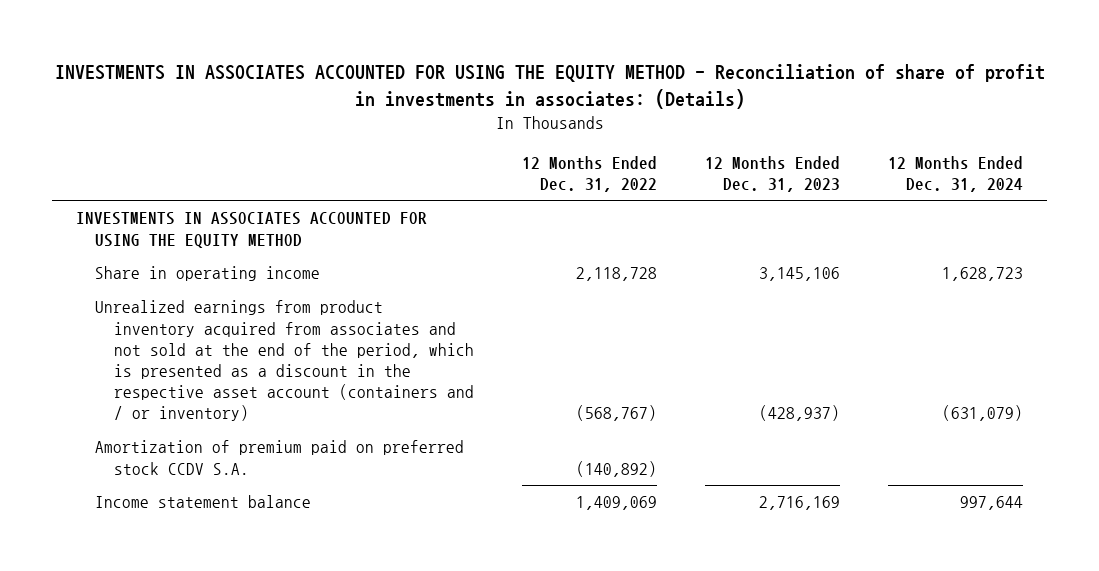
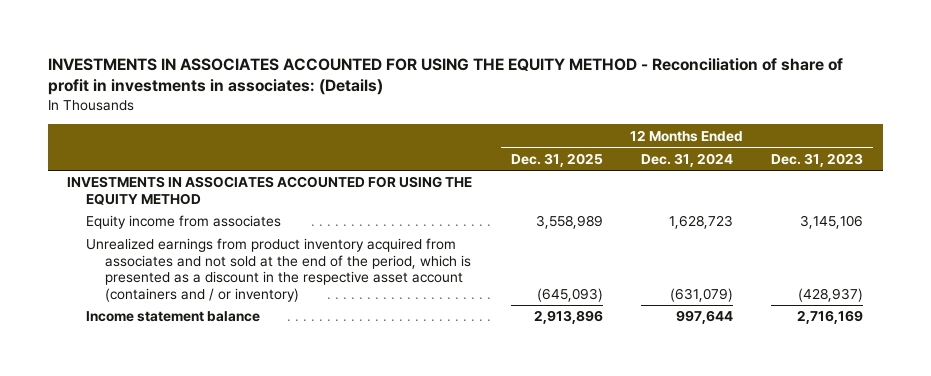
[522,155,658,192] 12 Months Ended Dec. 31, 2022 -> none
none -> [510,152,603,167] Dec. 31, 2025
[94,266,320,282] Share in operating income -> [85,215,281,230] Equity income from associates
[94,440,464,475] Amortization of premium paid on preferred stock CCDV S.A. -> none

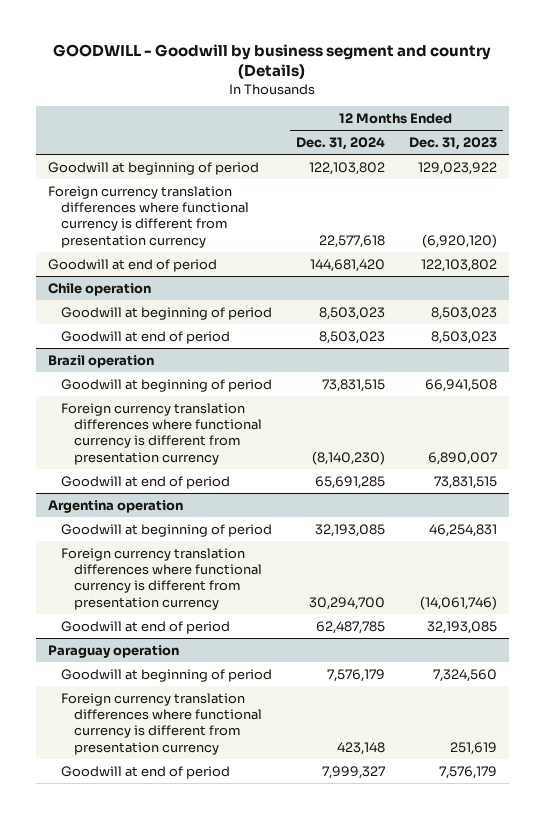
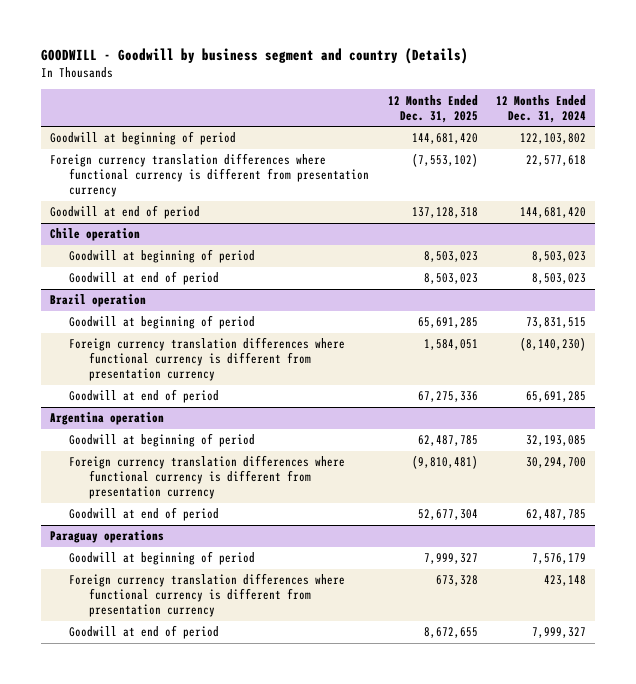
[408,137,497,151] Dec. 31, 2023 -> none
none -> [387,94,478,123] 12 Months Ended Dec. 31, 2025
[47,644,179,658] Paraguay operation -> [49,530,164,544] Paraguay operations

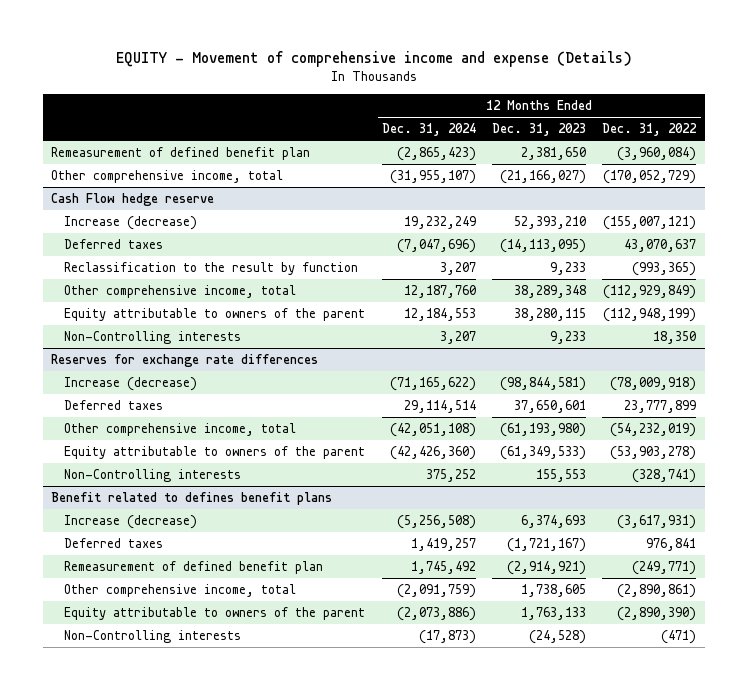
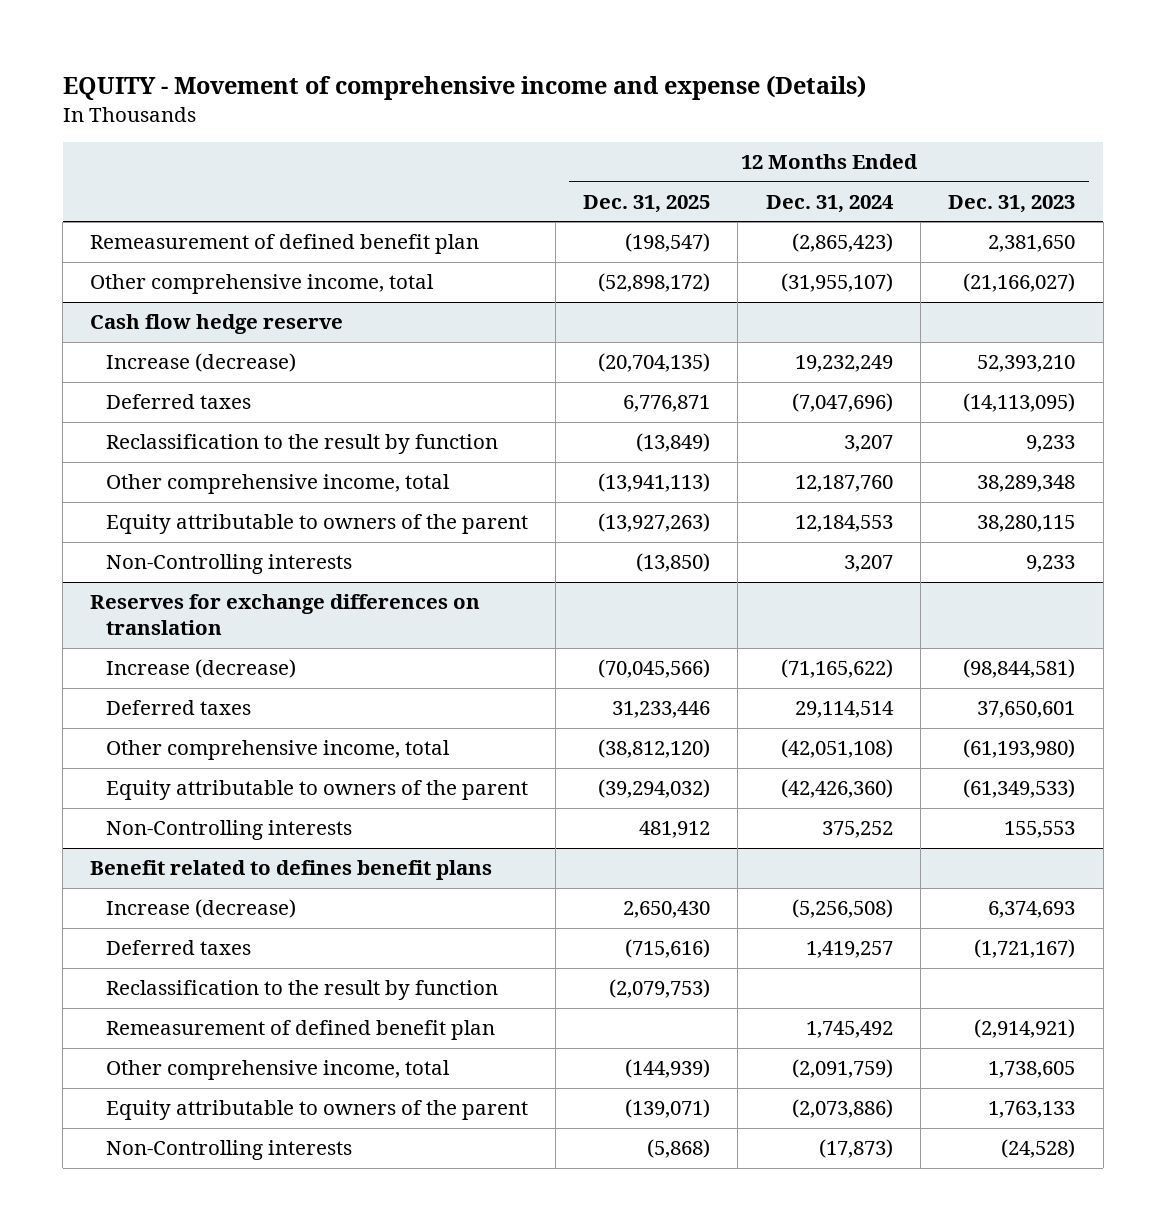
[602,123,698,137] Dec. 31, 2022 -> none
none -> [583,194,711,213] Dec. 31, 2025
[51,193,215,207] Cash Flow hedge reserve -> [90,314,344,335] Cash flow hedge reserve
[51,354,319,368] Reserves for exchange rate differences -> [90,594,481,636] Reserves for exchange differences on translation
none -> [105,980,498,1001] Reclassification to the result by function

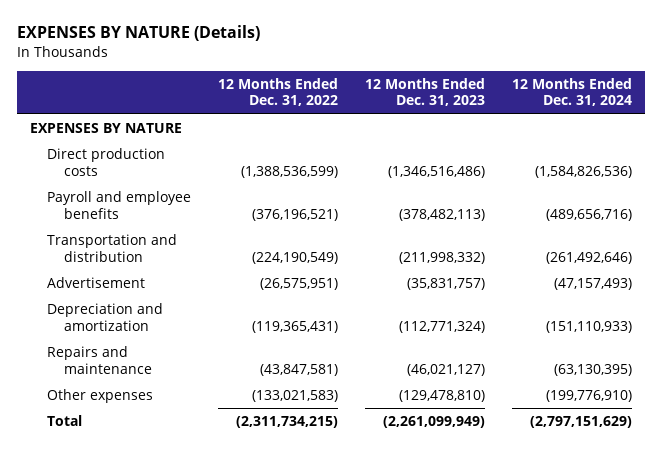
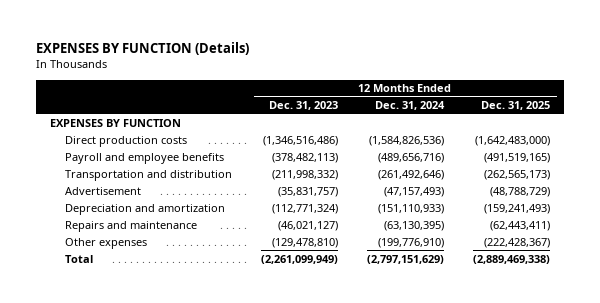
[16,25,260,42] EXPENSES BY NATURE (Details) -> [35,42,249,56] EXPENSES BY FUNCTION (Details)
[218,77,339,107] 12 Months Ended Dec. 31, 2022 -> none
none -> [480,101,550,111] Dec. 31, 2025
[30,122,183,133] EXPENSES BY NATURE -> [50,118,182,127] EXPENSES BY FUNCTION

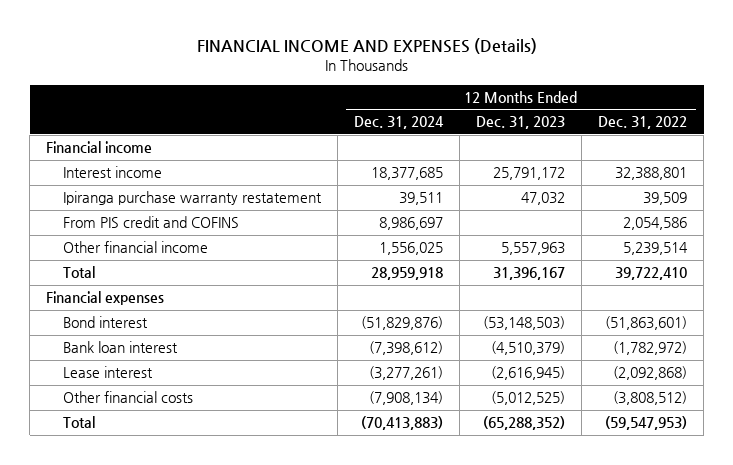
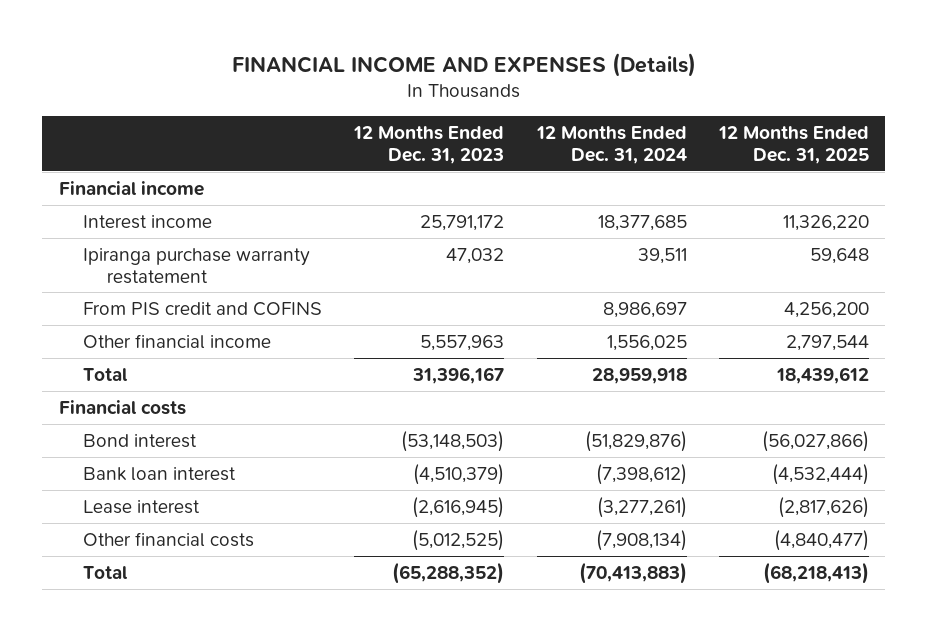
[598,116,688,130] Dec. 31, 2022 -> none
none -> [718,125,870,164] 12 Months Ended Dec. 31, 2025
[46,291,165,306] Financial expenses -> [58,399,186,415] Financial costs

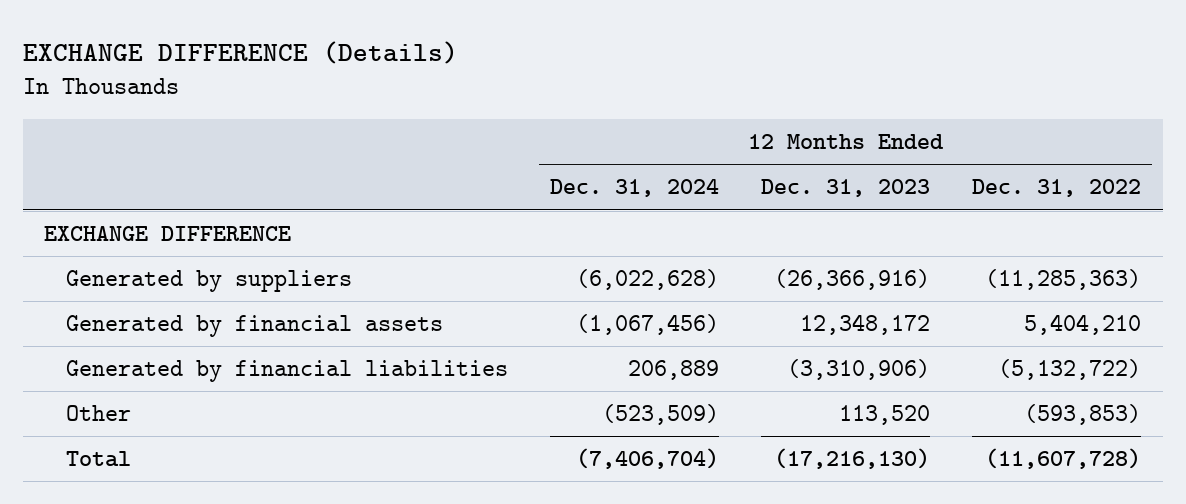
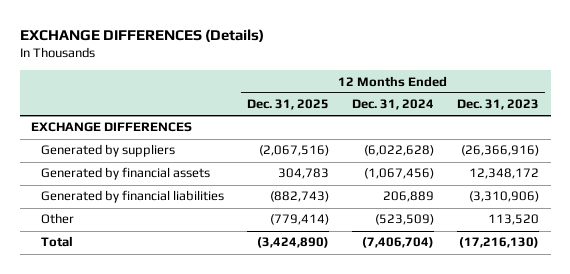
[22,41,458,65] EXCHANGE DIFFERENCE (Details) -> [19,28,264,42] EXCHANGE DIFFERENCES (Details)
[972,179,1142,198] Dec. 31, 2022 -> none
none -> [247,99,330,111] Dec. 31, 2025
[44,226,292,242] EXCHANGE DIFFERENCE -> [31,122,193,133] EXCHANGE DIFFERENCES

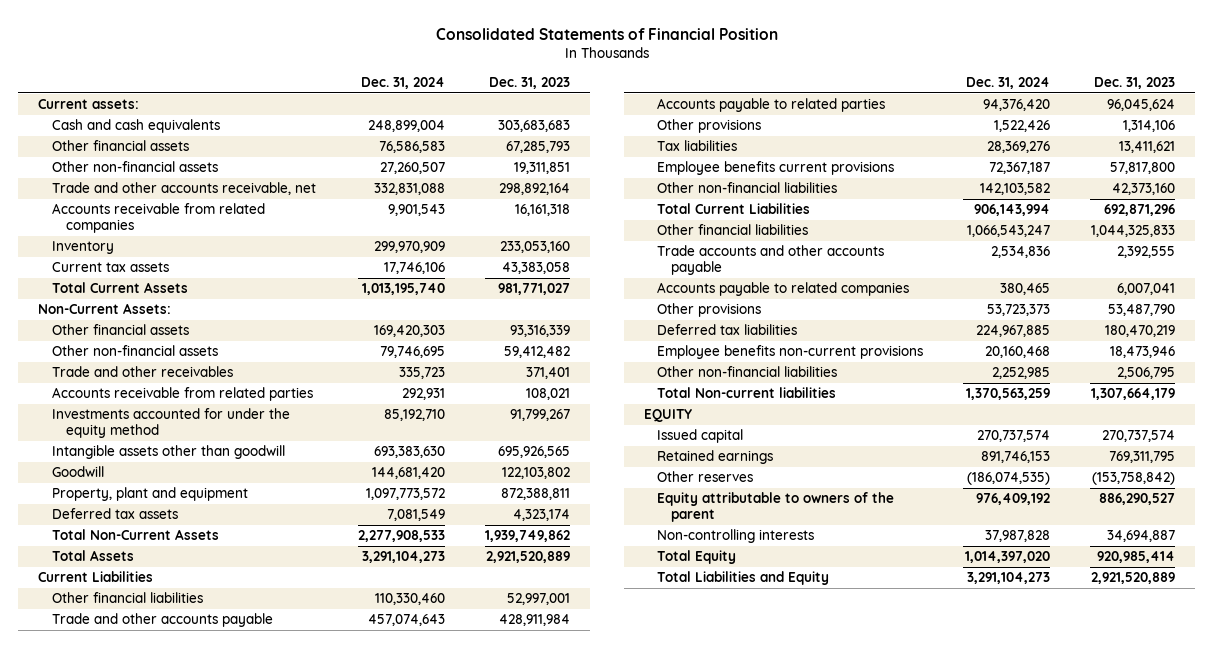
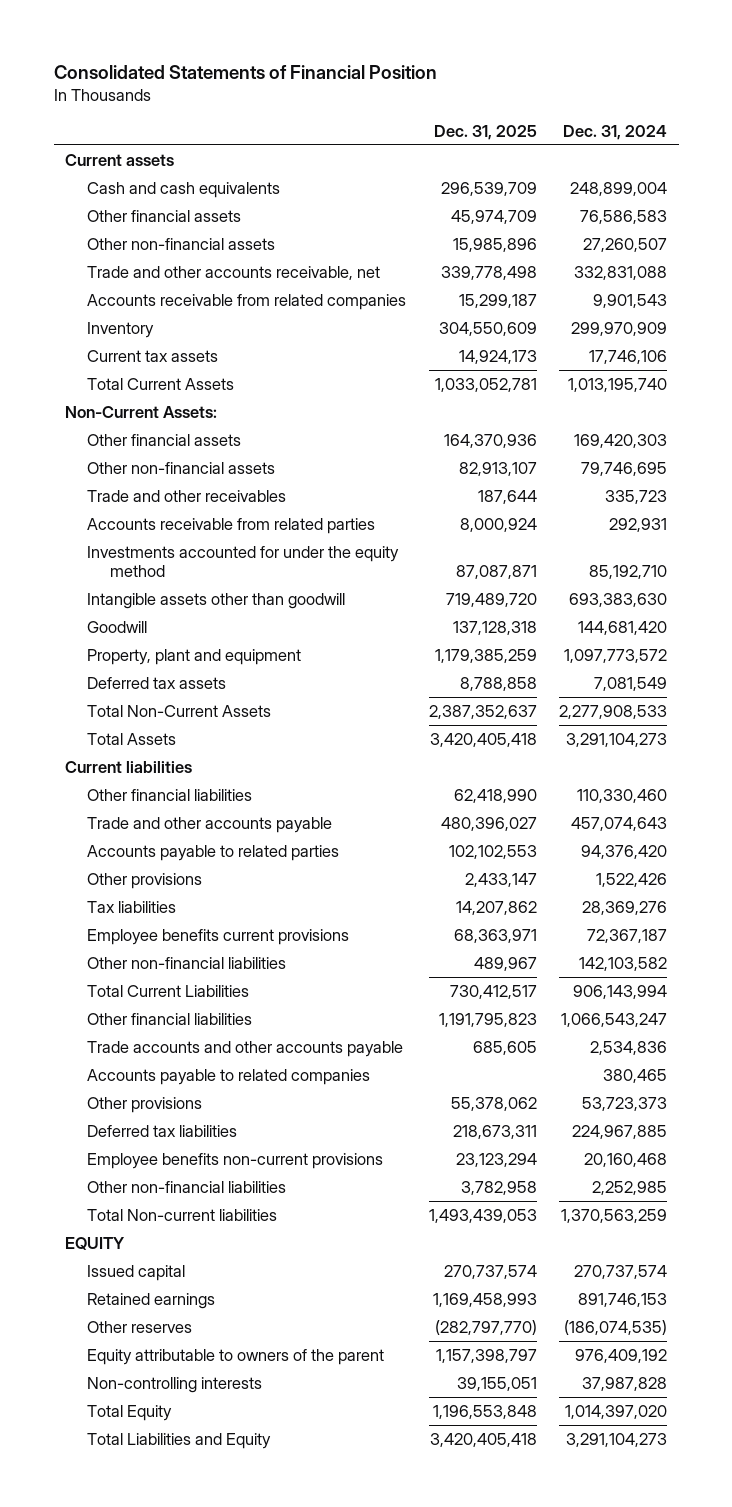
[488,77,570,90] Dec. 31, 2023 -> none
none -> [433,124,537,140] Dec. 31, 2025
[38,99,140,110] Current assets: -> [64,153,174,166] Current assets
[38,571,154,583] Current Liabilities -> [64,760,192,773] Current liabilities

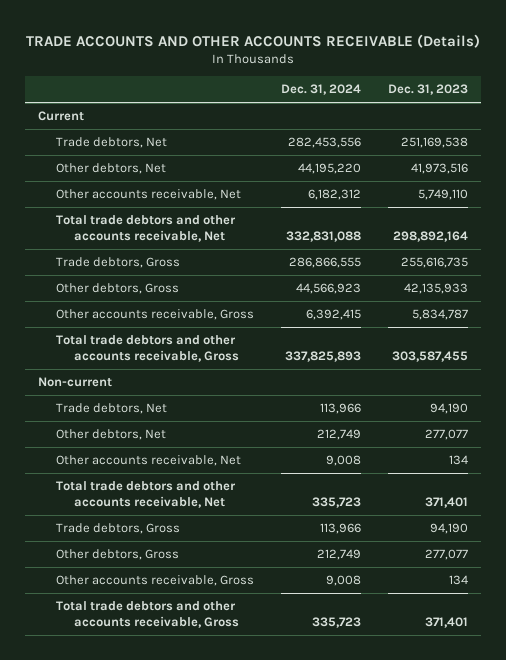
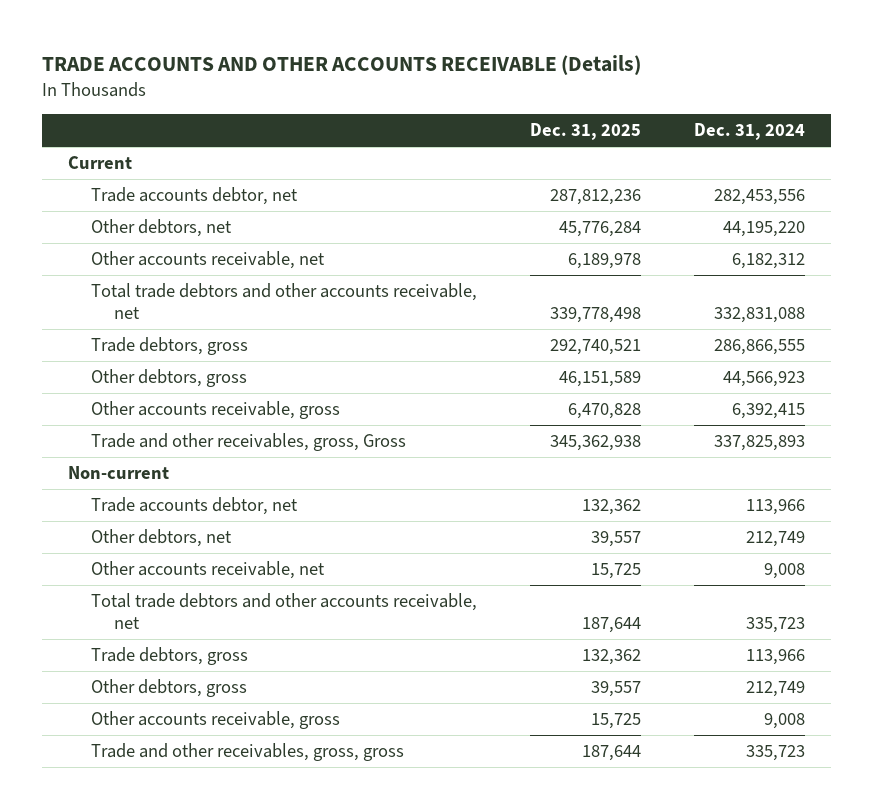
[387,84,468,96] Dec. 31, 2023 -> none
none -> [529,123,641,141] Dec. 31, 2025
[56,137,168,149] Trade debtors, Net -> [91,187,299,206] Trade accounts debtor, net
[56,163,167,175] Other debtors, Net -> [91,219,233,238] Other debtors, net
[56,189,242,201] Other accounts receivable, Net -> [91,251,326,270] Other accounts receivable, net
[56,215,237,243] Total trade debtors and other accounts receivable, Net -> [91,283,478,319] Total trade debtors and other accounts receivable, net
[56,257,181,269] Trade debtors, Gross -> [91,337,249,356] Trade debtors, gross
[56,283,180,295] Other debtors, Gross -> [91,369,248,388] Other debtors, gross
[56,309,255,321] Other accounts receivable, Gross -> [91,401,341,420] Other accounts receivable, gross
[56,335,240,363] Total trade debtors and other accounts receivable, Gross -> [91,433,407,452] Trade and other receivables, gross, Gross
[56,403,168,415] Trade debtors, Net -> [91,497,299,516] Trade accounts debtor, net
[56,429,167,441] Other debtors, Net -> [91,529,233,548] Other debtors, net
[56,455,242,467] Other accounts receivable, Net -> [91,561,326,580] Other accounts receivable, net
[56,481,237,509] Total trade debtors and other accounts receivable, Net -> [91,593,478,629] Total trade debtors and other accounts receivable, net
[56,523,181,535] Trade debtors, Gross -> [91,647,249,666] Trade debtors, gross
[56,549,180,561] Other debtors, Gross -> [91,679,248,698] Other debtors, gross
[56,575,255,587] Other accounts receivable, Gross -> [91,711,341,730] Other accounts receivable, gross
[56,601,240,629] Total trade debtors and other accounts receivable, Gross -> [91,743,405,762] Trade and other receivables, gross, gross

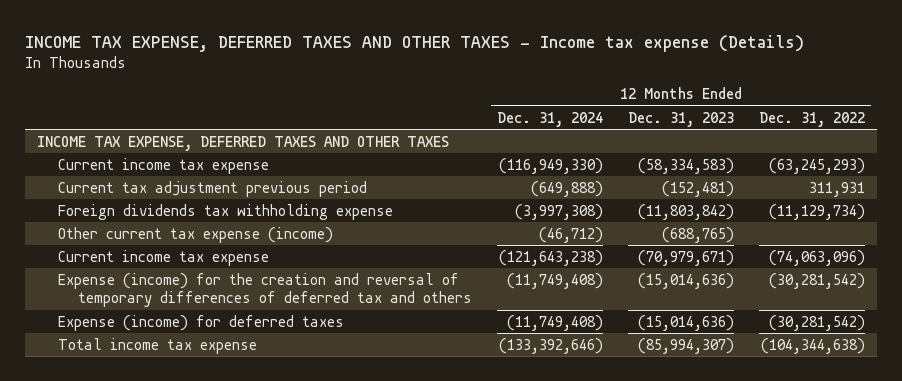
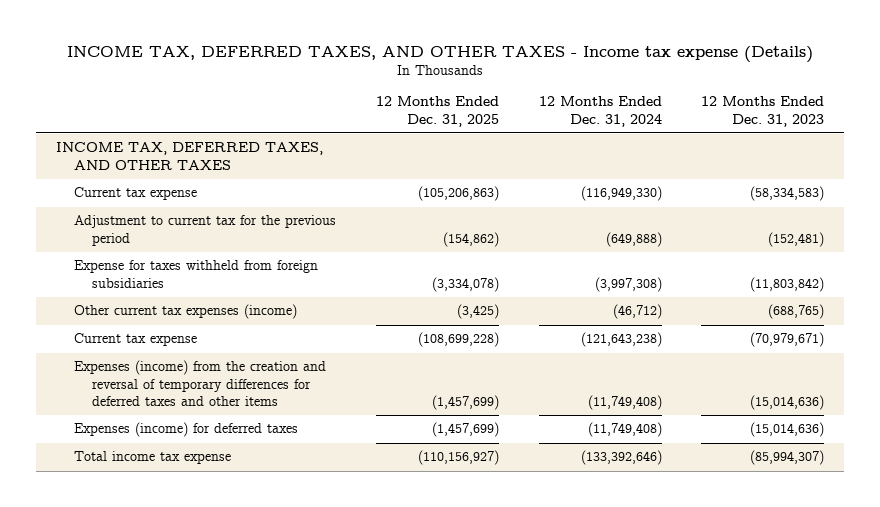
[24,34,804,52] INCOME TAX EXPENSE, DEFERRED TAXES AND OTHER TAXES - Income tax expense (Details) -> [67,45,814,63] INCOME TAX, DEFERRED TAXES, AND OTHER TAXES - Income tax expense (Details)
[759,111,866,127] Dec. 31, 2022 -> none
none -> [375,96,499,127] 12 Months Ended Dec. 31, 2025
[36,135,449,151] INCOME TAX EXPENSE, DEFERRED TAXES AND OTHER TAXES -> [55,142,323,170] INCOME TAX, DEFERRED TAXES, AND OTHER TAXES
[57,157,269,174] Current income tax expense -> [73,187,197,201] Current tax expense
[57,180,367,197] Current tax adjustment previous period -> [73,215,336,246] Adjustment to current tax for the previous period
[57,203,393,220] Foreign dividends tax withholding expense -> [73,260,318,288] Expense for taxes withheld from foreign subsidiaries
[57,226,333,243] Other current tax expense (income) -> [73,304,297,320] Other current tax expenses (income)
[57,249,269,266] Current income tax expense -> [73,333,197,347] Current tax expense
[57,272,473,308] Expense (income) for the creation and reversal of temporary differences of deferred tax and others -> [73,360,326,406] Expenses (income) from the creation and reversal of temporary differences for deferred taxes and other items
[57,314,344,331] Expense (income) for deferred taxes -> [73,422,298,438] Expenses (income) for deferred taxes

